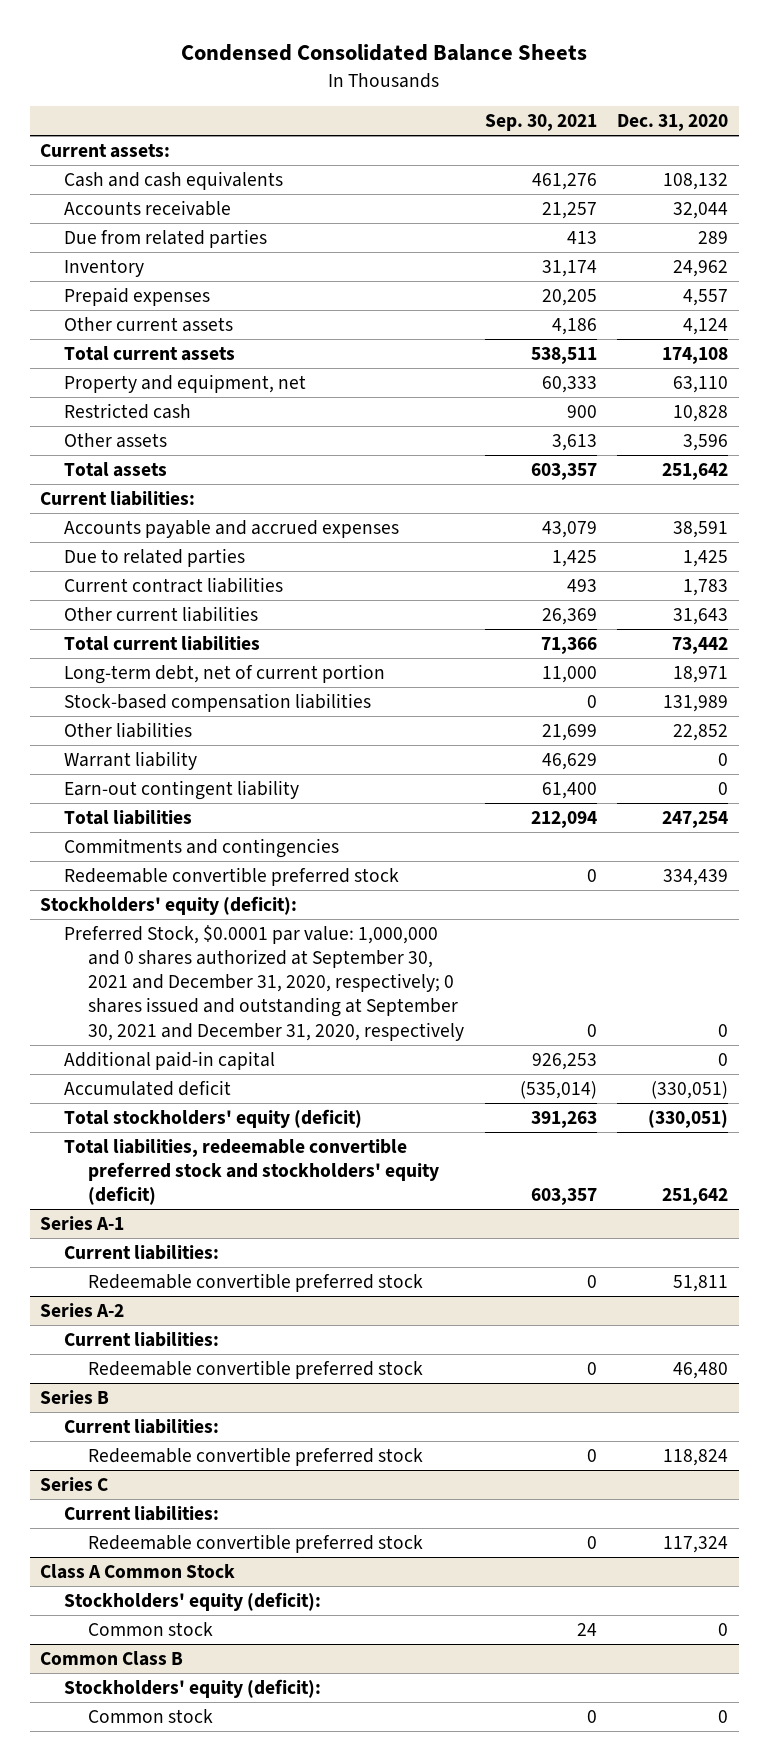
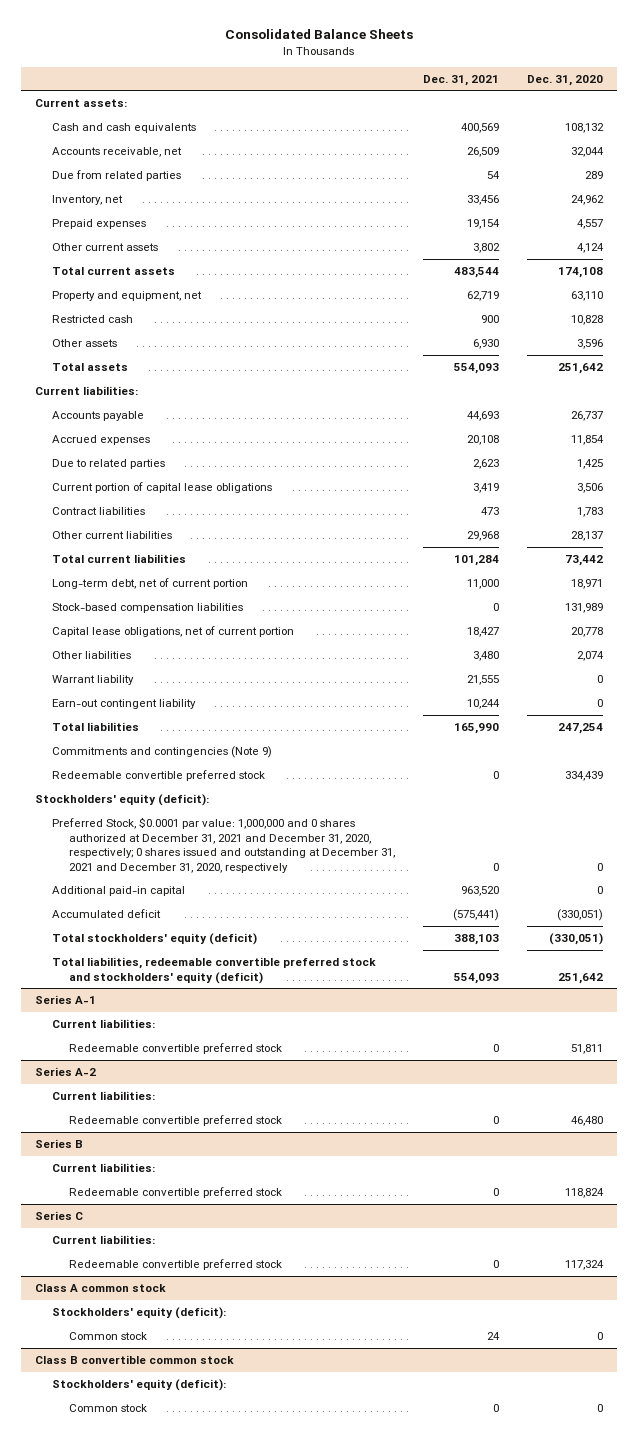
[181,44,588,62] Condensed Consolidated Balance Sheets -> [225,29,414,40] Consolidated Balance Sheets
[484,114,597,132] Sep. 30, 2021 -> none
none -> [422,74,499,86] Dec. 31, 2021
[63,199,231,216] Accounts receivable -> [51,147,182,158] Accounts receivable, net
[63,258,144,277] Inventory -> [51,195,123,206] Inventory, net
[63,519,399,538] Accounts payable and accrued expenses -> none
none -> [51,411,144,422] Accounts payable
none -> [51,435,150,446] Accrued expenses
none -> [51,482,272,494] Current portion of capital lease obligations
[63,576,283,593] Current contract liabilities -> [51,507,145,516] Contract liabilities
[673,607,729,625] 31,643 -> [571,531,604,542] 28,137
none -> [51,626,294,638] Capital lease obligations, net of current portion
[673,723,729,741] 22,852 -> [577,651,605,662] 2,074
[63,837,339,858] Commitments and contingencies -> [51,746,272,759] Commitments and contingencies (Note 9)
[63,924,464,1041] Preferred Stock, $0.0001 par value: 1,000,000 and 0 shares authorized at September 30, 2021 and December 31, 2020, respectively; 0 shares issued and outstanding at September 30, 2021 and December 31, 2020, respectively -> [51,817,395,873] Preferred Stock, $0.0001 par value: 1,000,000 and 0 shares authorized at December 31, 2021 and December 31, 2020, respectively; 0 shares issued and outstanding at December 31, 2021 and December 31, 2020, respectively
[40,1563,236,1579] Class A Common Stock -> [35,1284,167,1293] Class A common stock
[40,1650,184,1666] Common Class B -> [35,1355,235,1365] Class B convertible common stock

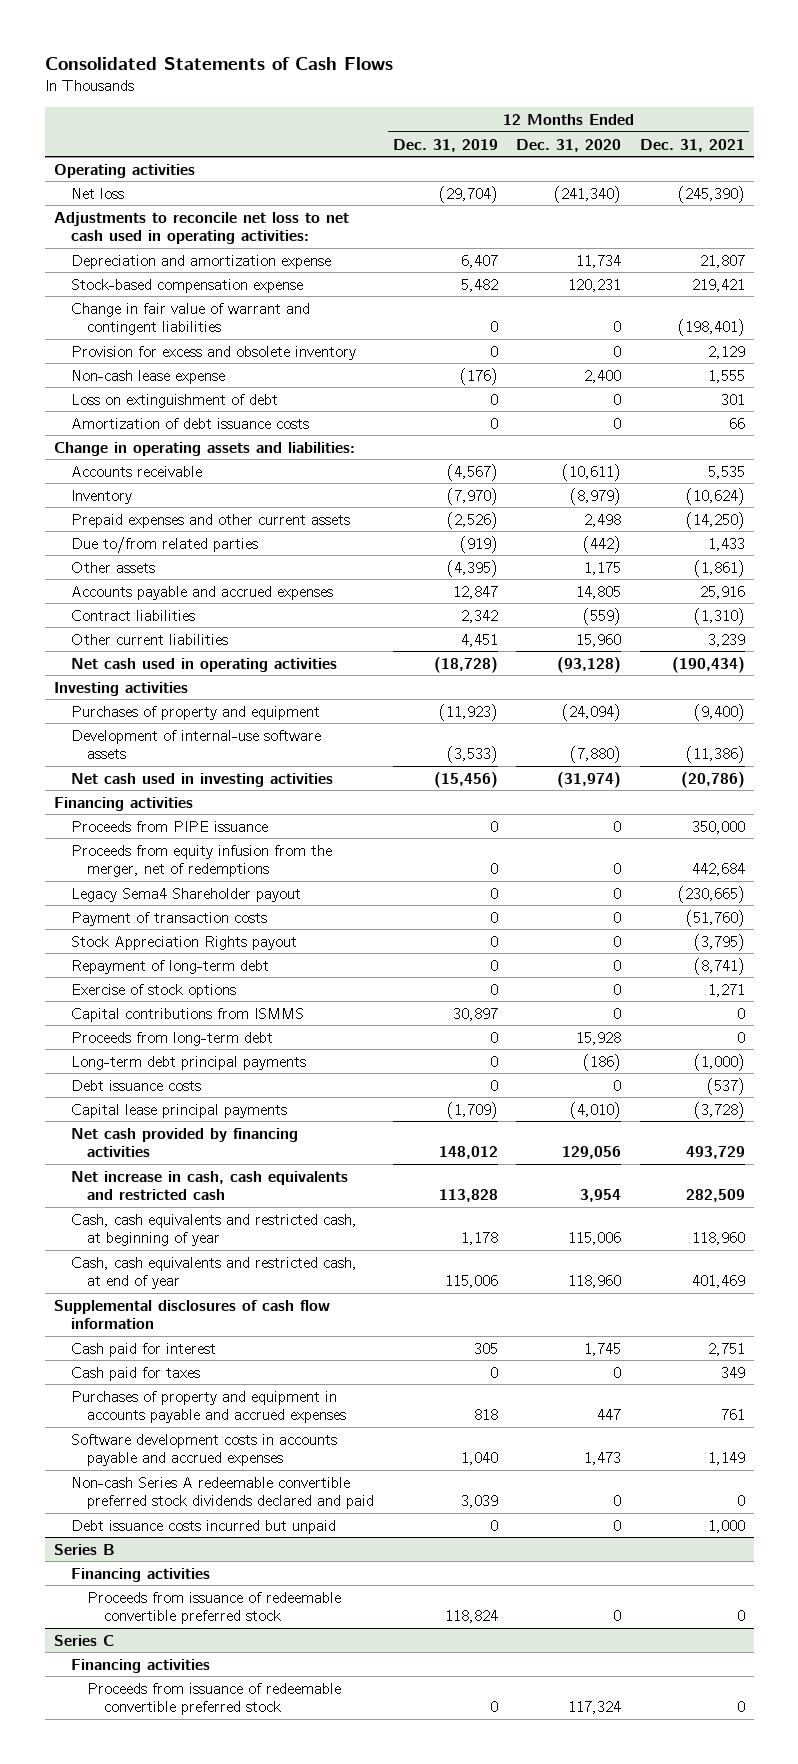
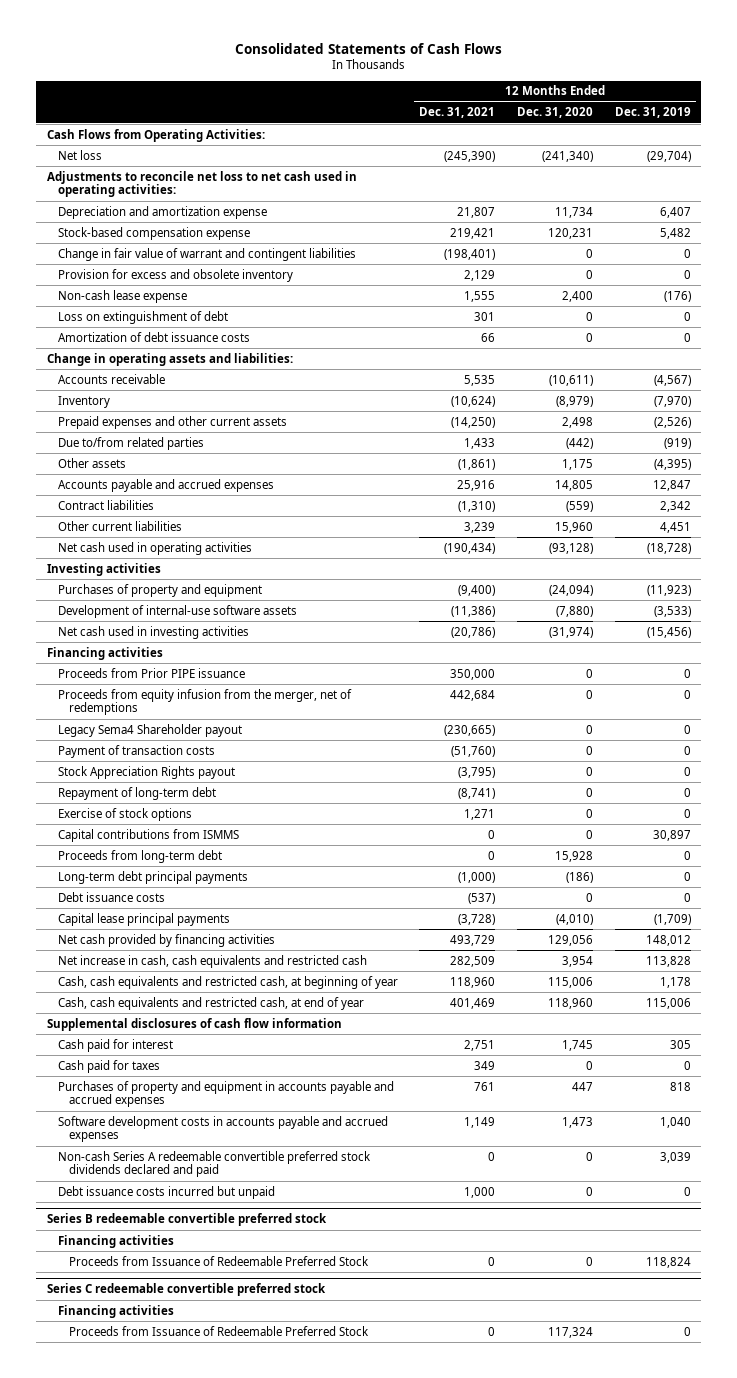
[53,163,195,178] Operating activities -> [46,128,265,142] Cash Flows from Operating Activities:
[70,820,268,832] Proceeds from PIPE issuance -> [57,667,245,678] Proceeds from Prior PIPE issuance
[53,1543,115,1555] Series B -> [46,1213,327,1227] Series B redeemable convertible preferred stock
[87,1591,342,1625] Proceeds from issuance of redeemable convertible preferred stock -> [68,1255,369,1266] Proceeds from Issuance of Redeemable Preferred Stock
[53,1634,114,1646] Series C -> [46,1283,326,1297] Series C redeemable convertible preferred stock
[87,1682,342,1716] Proceeds from issuance of redeemable convertible preferred stock -> [68,1325,369,1336] Proceeds from Issuance of Redeemable Preferred Stock

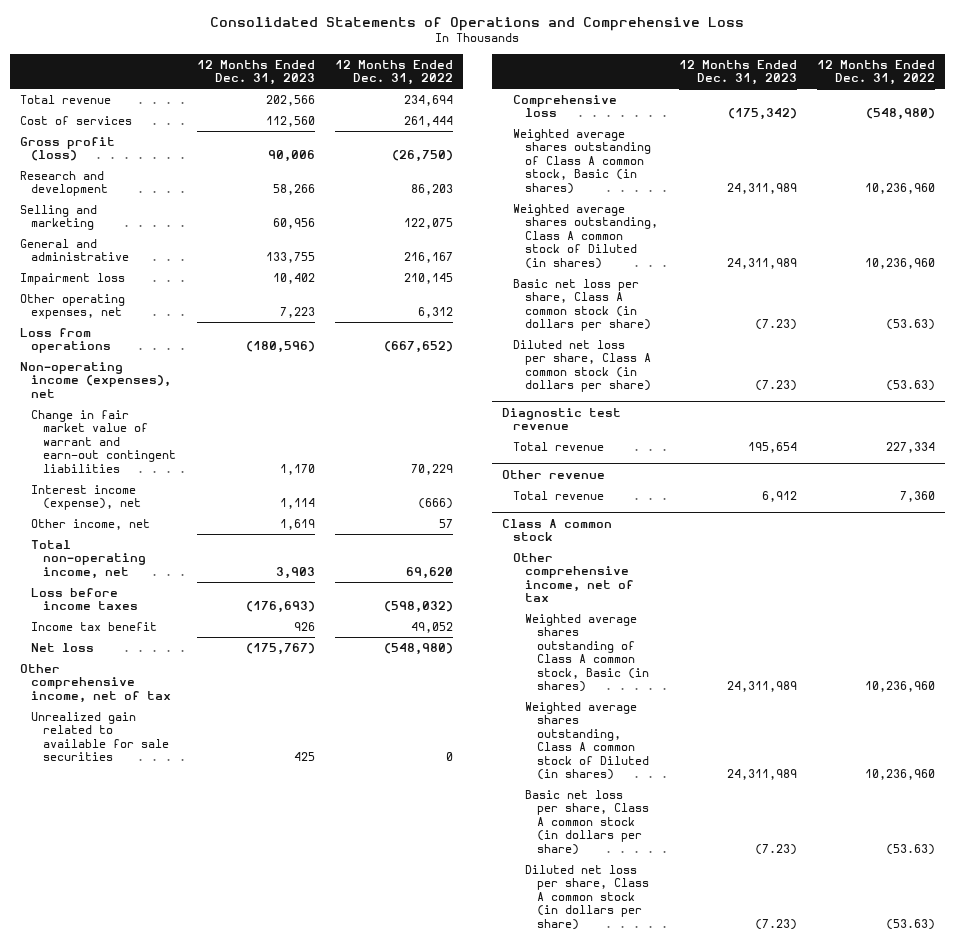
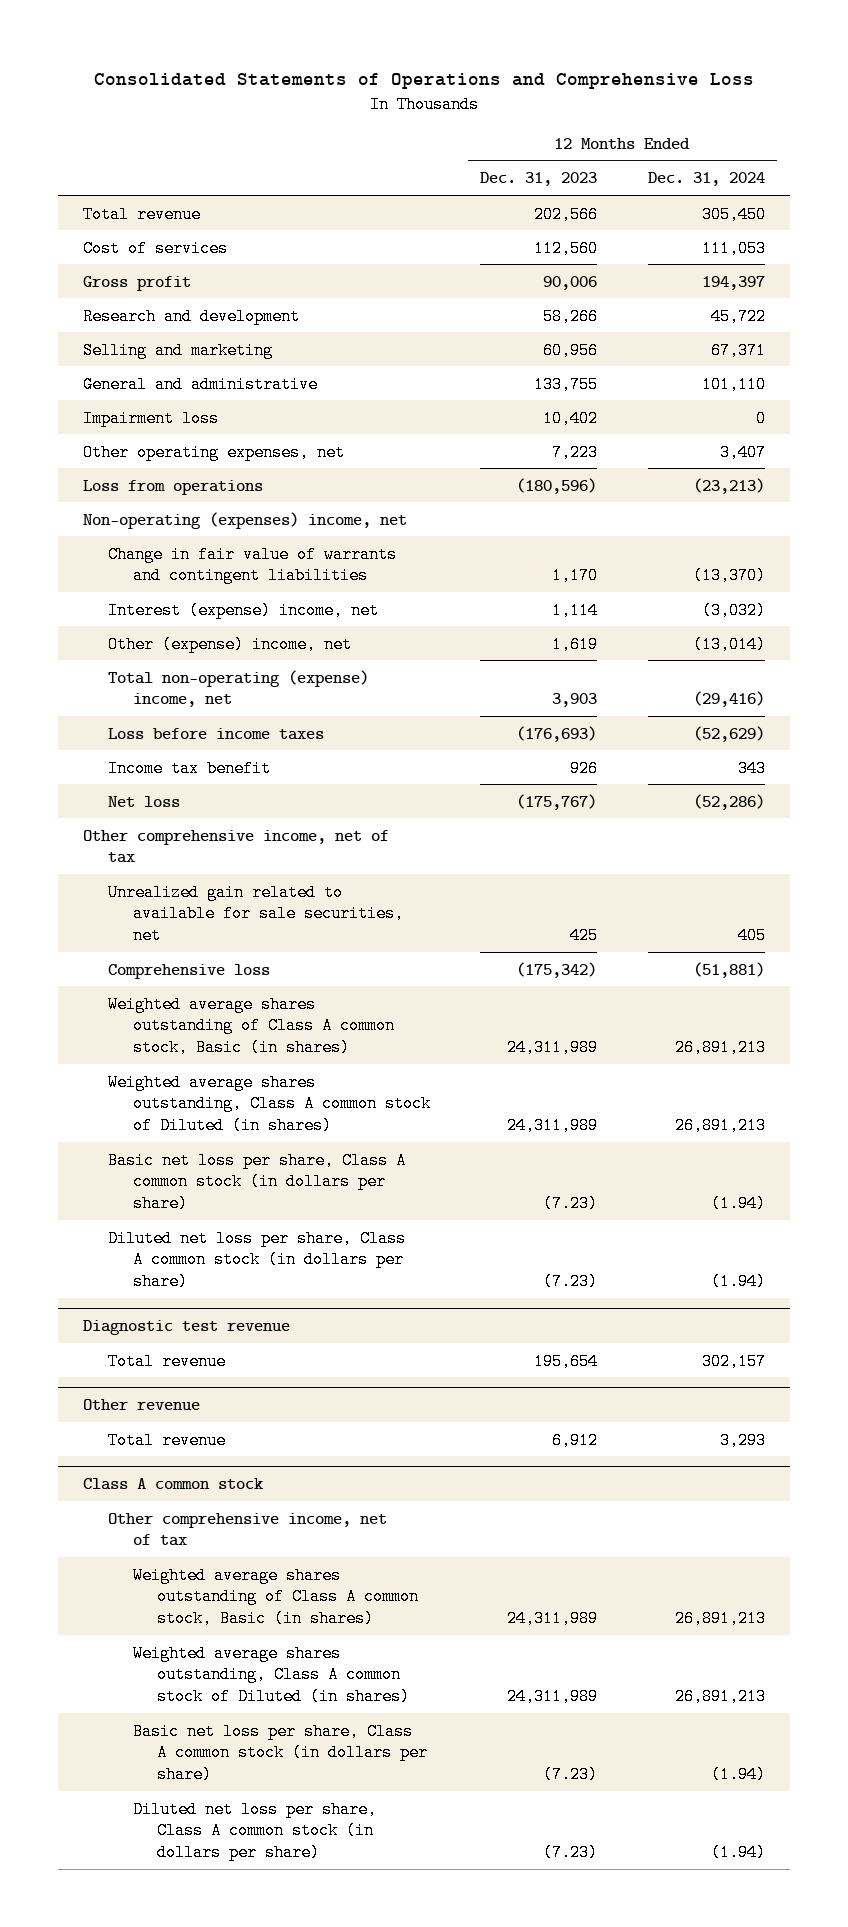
[334,59,453,86] 12 Months Ended Dec. 31, 2022 -> none
none -> [647,172,765,187] Dec. 31, 2024
[19,136,115,162] Gross profit (loss) -> [83,275,192,291] Gross profit
[19,361,172,398] Non-operating income (expenses), net -> [83,511,408,529] Non-operating (expenses) income, net
[31,409,177,473] Change in fair market value of warrant and earn-out contingent liabilities -> [108,545,398,585] Change in fair value of warrants and contingent liabilities
[31,484,142,511] Interest income (expense), net -> [108,601,380,619] Interest (expense) income, net
[31,518,151,530] Other income, net -> [108,635,353,653] Other (expense) income, net
[31,539,147,579] Total non-operating income, net -> [108,669,370,708] Total non-operating (expense) income, net
[31,711,170,762] Unrealized gain related to available for sale securities -> [108,883,404,945] Unrealized gain related to available for sale securities, net

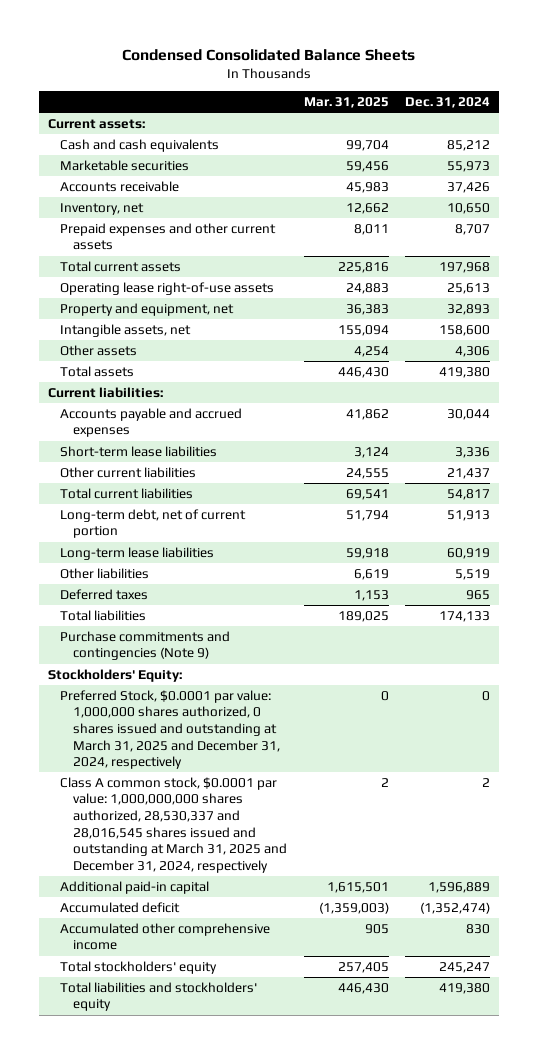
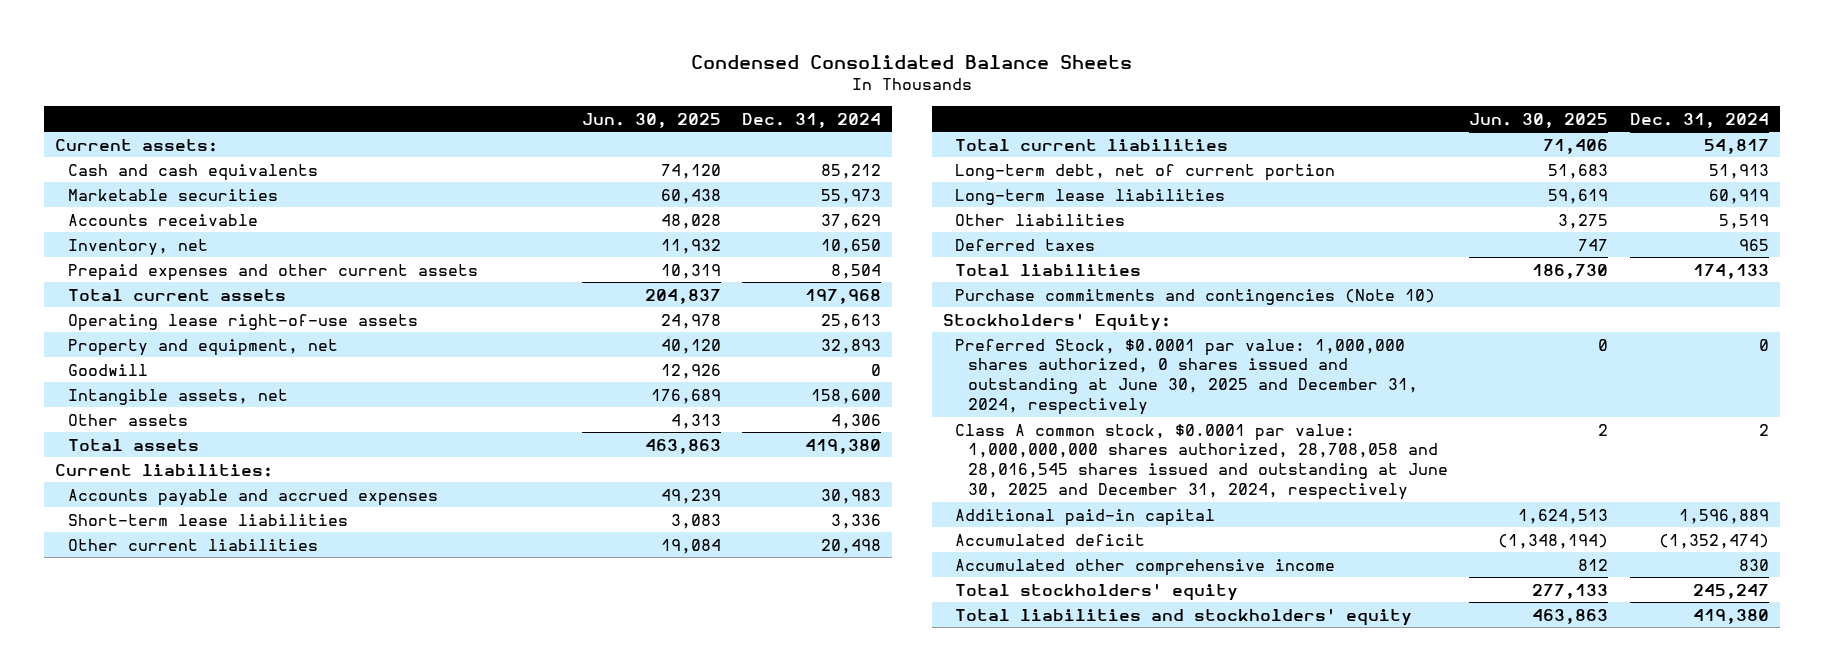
[303,96,389,108] Mar. 31, 2025 -> none
none -> [581,112,721,128] Jun. 30, 2025
[447,181,491,193] 37,426 -> [821,213,882,229] 37,629
[455,223,491,235] 8,707 -> [831,263,882,279] 8,504
none -> [67,363,148,376] Goodwill
[447,408,491,420] 30,044 -> [821,488,882,504] 30,983
[447,467,491,479] 21,437 -> [821,538,882,554] 20,498
[60,630,231,661] Purchase commitments and contingencies (Note 9) -> [955,288,1436,305] Purchase commitments and contingencies (Note 10)
[60,689,281,770] Preferred Stock, $0.0001 par value: 1,000,000 shares authorized, 0 shares issued and outstanding at March 31, 2025 and December 31, 2024, respectively -> [955,338,1418,415] Preferred Stock, $0.0001 par value: 1,000,000 shares authorized, 0 shares issued and outstanding at June 30, 2025 and December 31, 2024, respectively
[60,776,288,874] Class A common stock, $0.0001 par value: 1,000,000,000 shares authorized, 28,530,337 and 28,016,545 shares issued and outstanding at March 31, 2025 and December 31, 2024, respectively -> [955,423,1448,500] Class A common stock, $0.0001 par value: 1,000,000,000 shares authorized, 28,708,058 and 28,016,545 shares issued and outstanding at June 30, 2025 and December 31, 2024, respectively

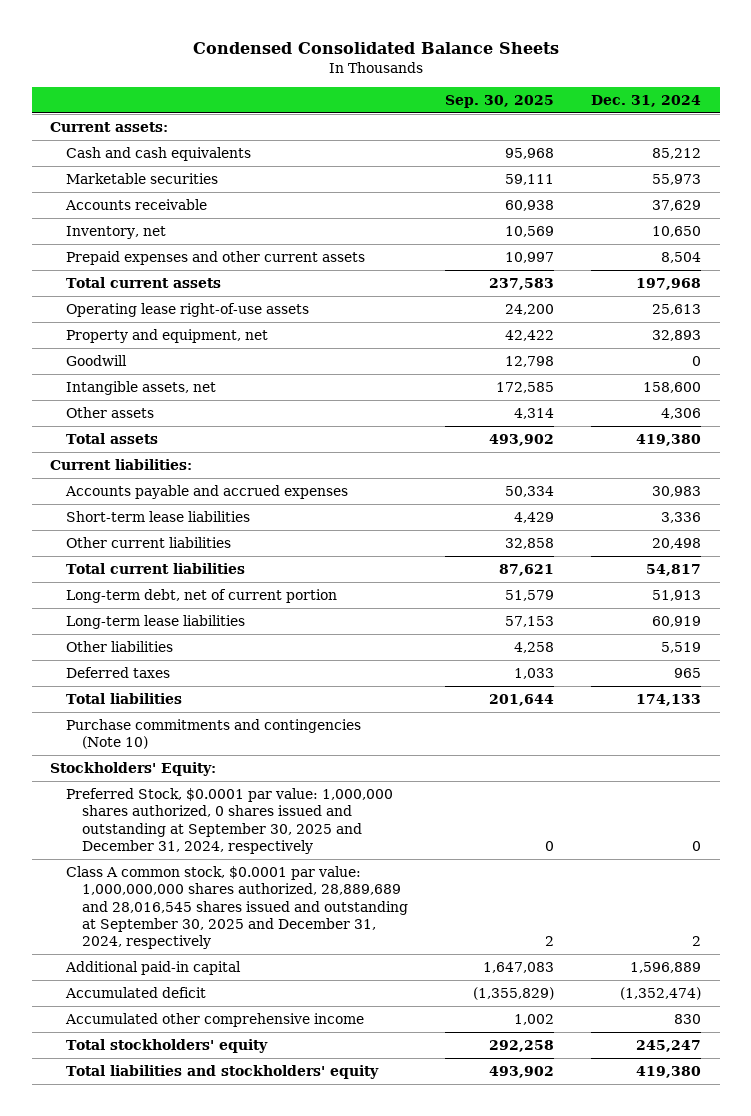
[581,112,721,128] Jun. 30, 2025 -> none
none -> [444,94,554,108] Sep. 30, 2025
[955,338,1418,415] Preferred Stock, $0.0001 par value: 1,000,000 shares authorized, 0 shares issued and outstanding at June 30, 2025 and December 31, 2024, respectively -> [66,788,394,854] Preferred Stock, $0.0001 par value: 1,000,000 shares authorized, 0 shares issued and outstanding at September 30, 2025 and December 31, 2024, respectively
[955,423,1448,500] Class A common stock, $0.0001 par value: 1,000,000,000 shares authorized, 28,708,058 and 28,016,545 shares issued and outstanding at June 30, 2025 and December 31, 2024, respectively -> [66,866,408,949] Class A common stock, $0.0001 par value: 1,000,000,000 shares authorized, 28,889,689 and 28,016,545 shares issued and outstanding at September 30, 2025 and December 31, 2024, respectively

